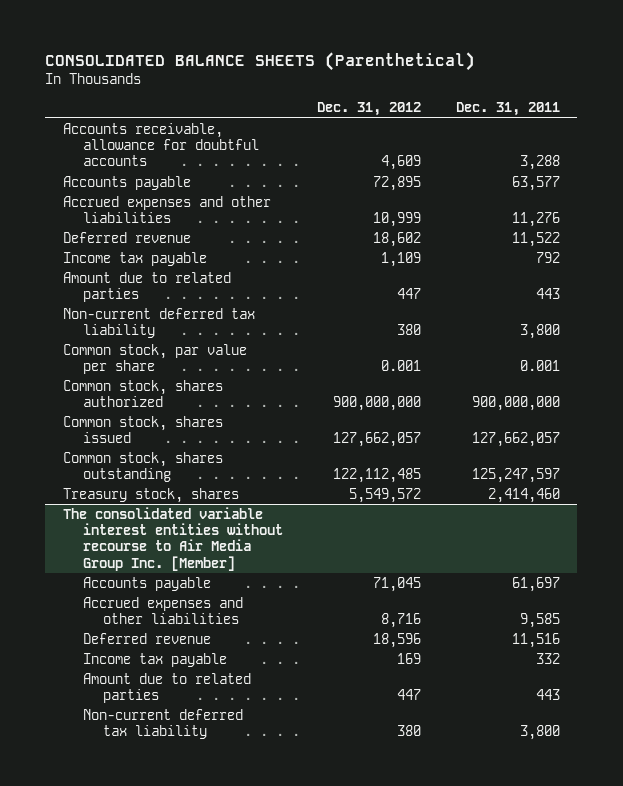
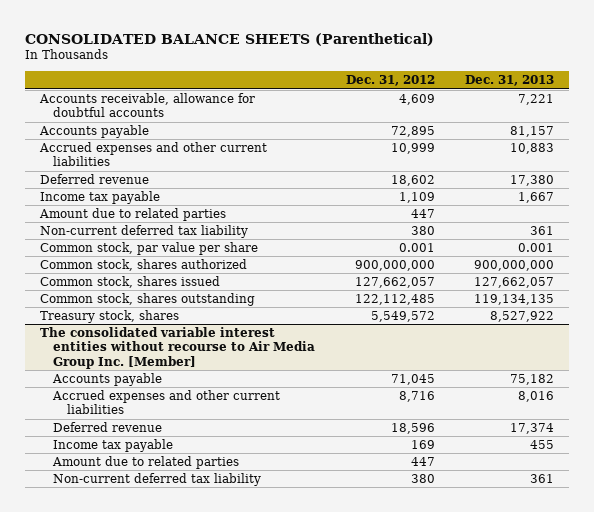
[456,102,561,117] Dec. 31, 2011 -> none
none -> [464,75,554,87] Dec. 31, 2013
[62,195,271,224] Accrued expenses and other liabilities -> [39,142,268,167] Accrued expenses and other current liabilities
[82,596,243,625] Accrued expenses and other liabilities -> [52,390,281,415] Accrued expenses and other current liabilities

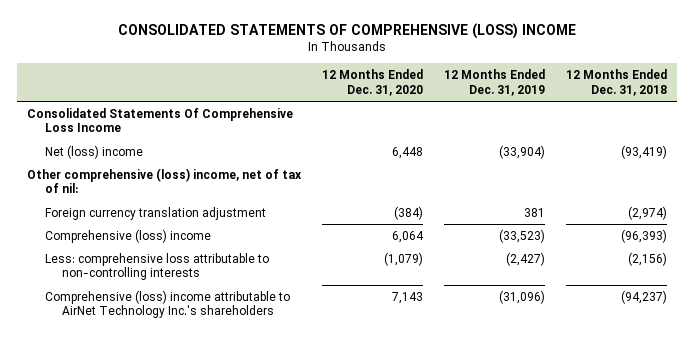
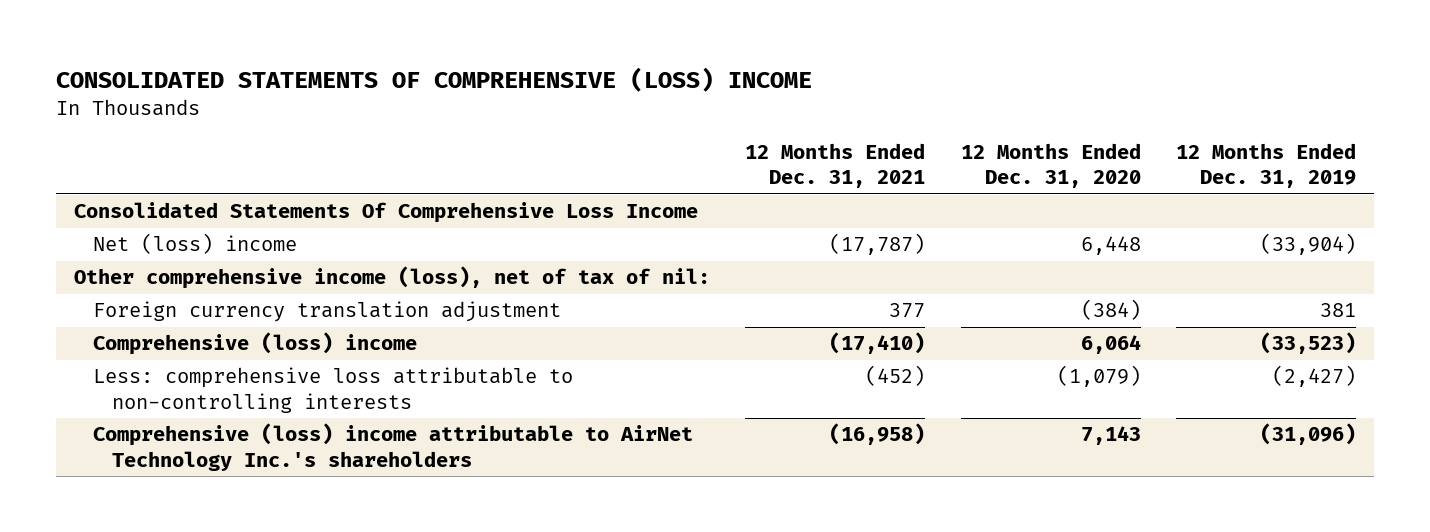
[565,69,667,96] 12 Months Ended Dec. 31, 2018 -> none
none -> [745,142,926,189] 12 Months Ended Dec. 31, 2021
[26,167,302,194] Other comprehensive (loss) income, net of tax of nil: -> [74,266,711,290] Other comprehensive income (loss), net of tax of nil:

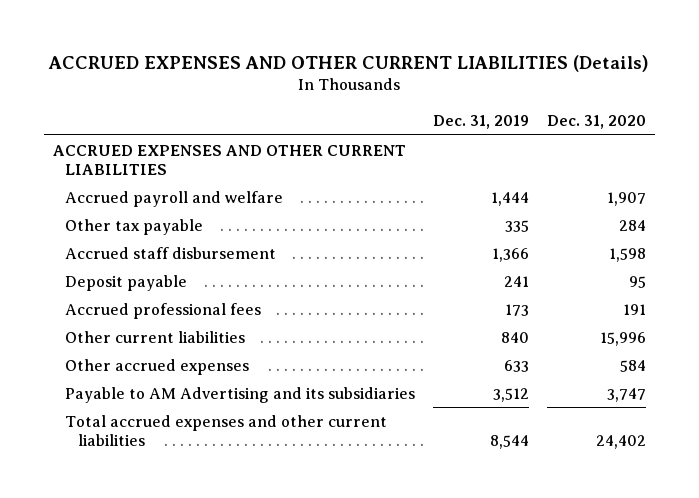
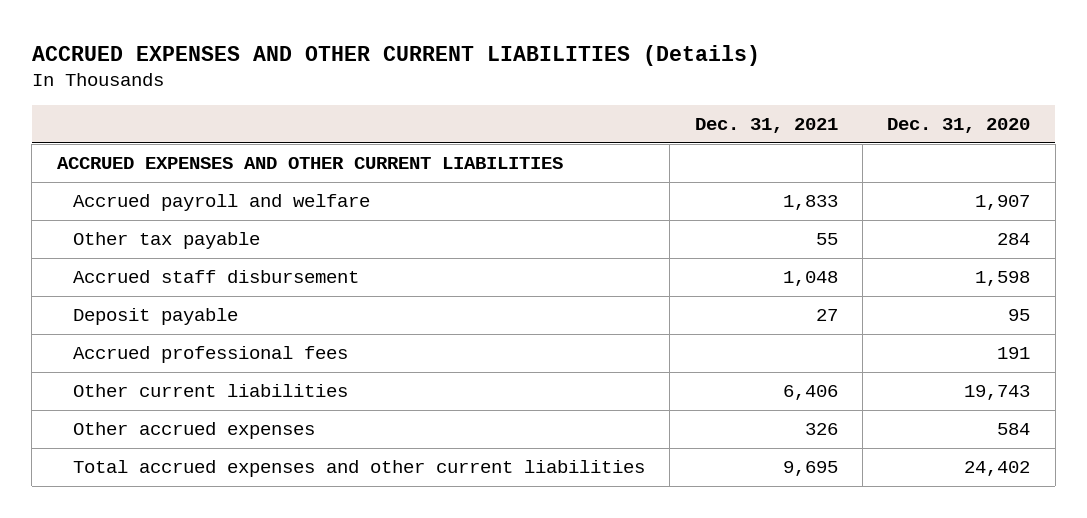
[433,114,530,129] Dec. 31, 2019 -> none
none -> [694,118,838,134] Dec. 31, 2021
[600,331,647,346] 15,996 -> [964,385,1031,401] 19,743
[65,386,416,403] Payable to AM Advertising and its subsidiaries -> none

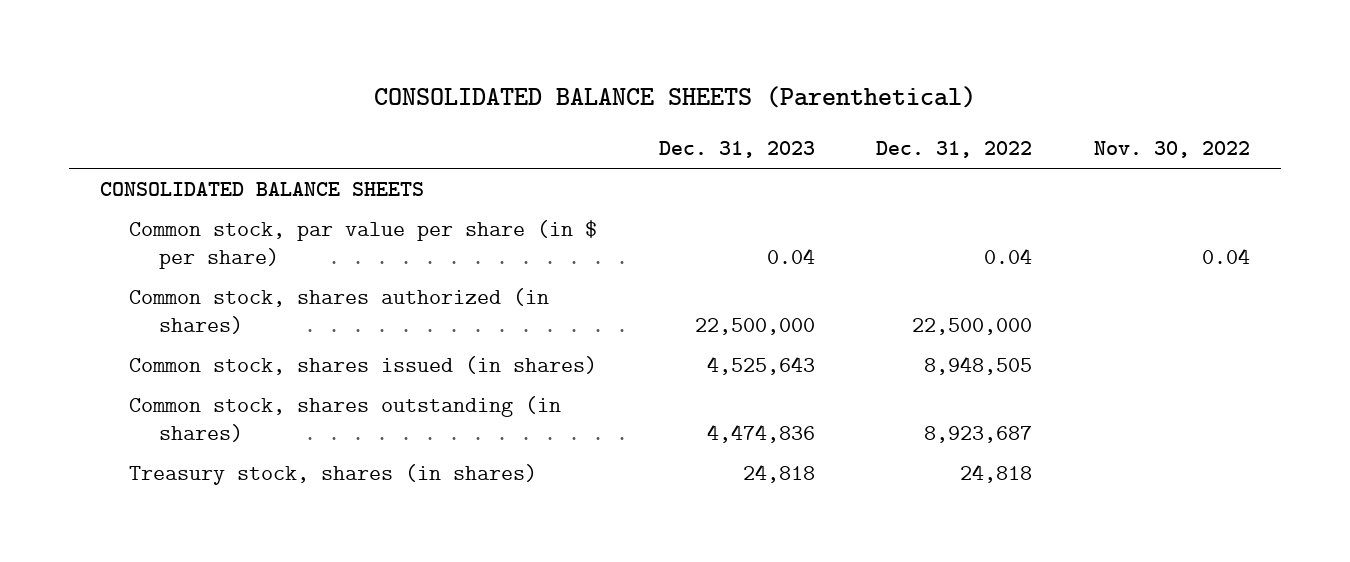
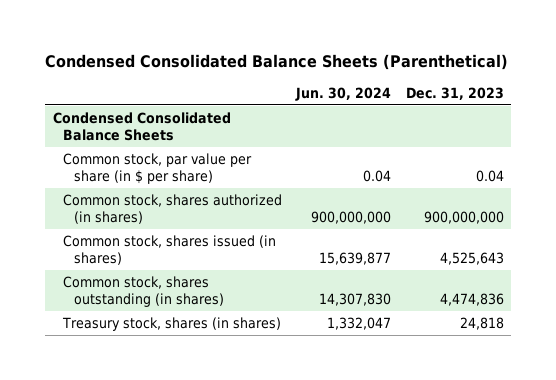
[373,85,976,108] CONSOLIDATED BALANCE SHEETS (Parenthetical) -> [45,53,509,70] Condensed Consolidated Balance Sheets (Parenthetical)
[876,141,1033,159] Dec. 31, 2022 -> none
[1094,141,1251,159] Nov. 30, 2022 -> none
none -> [295,86,392,101] Jun. 30, 2024
[99,182,424,197] CONSOLIDATED BALANCE SHEETS -> [52,112,231,142] Condensed Consolidated Balance Sheets
[694,317,815,335] 22,500,000 -> [423,211,504,225] 900,000,000

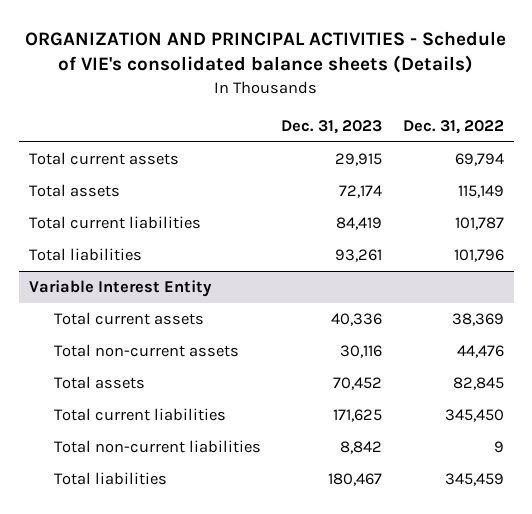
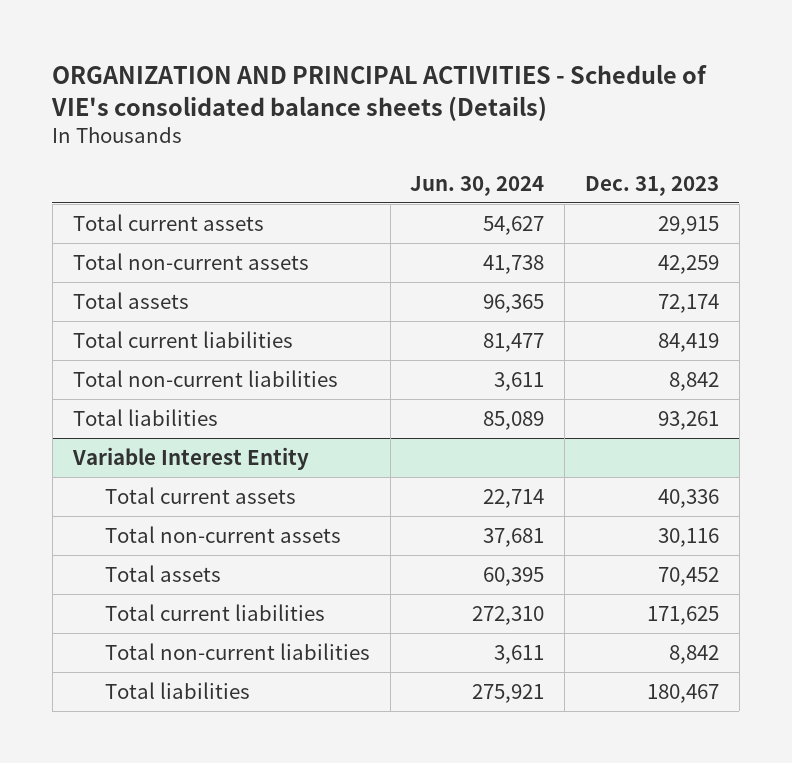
[402,119,504,134] Dec. 31, 2022 -> none
none -> [410,175,545,196] Jun. 30, 2024
none -> [72,252,309,270] Total non-current assets
none -> [72,369,338,387] Total non-current liabilities

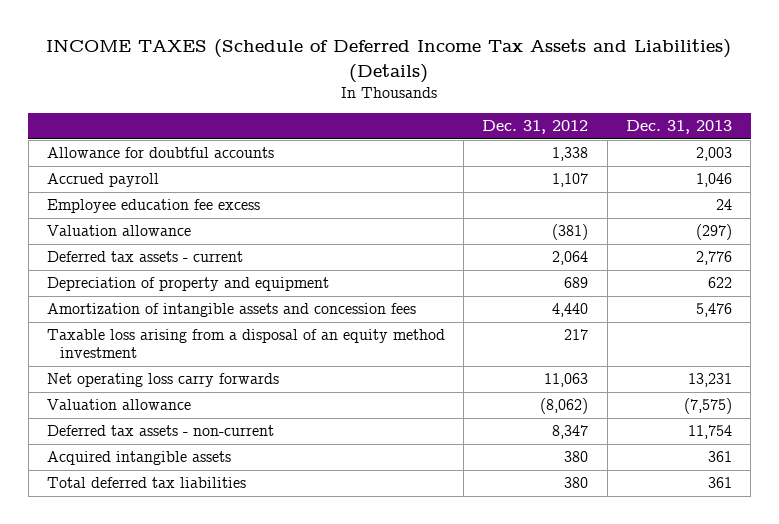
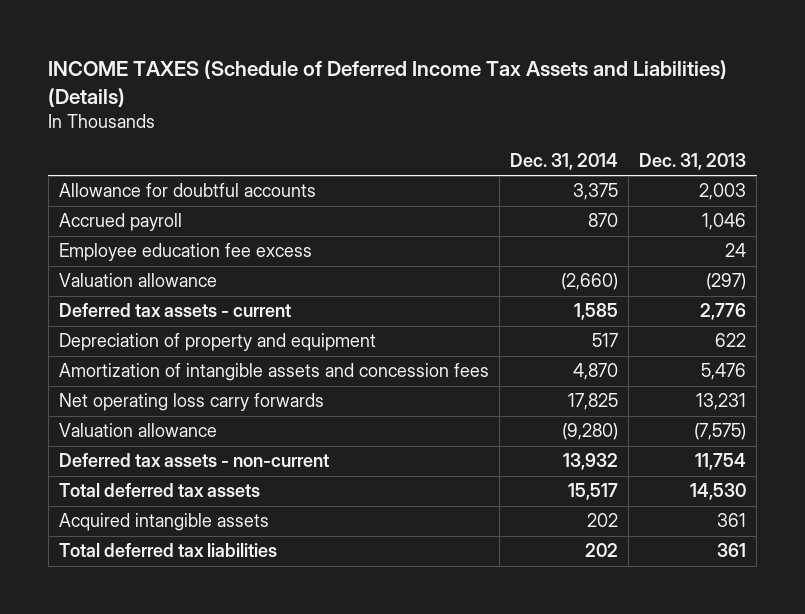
[482,120,589,135] Dec. 31, 2012 -> none
none -> [510,152,619,170] Dec. 31, 2014
[47,329,446,359] Taxable loss arising from a disposal of an equity method investment -> none
none -> [58,483,260,498] Total deferred tax assets

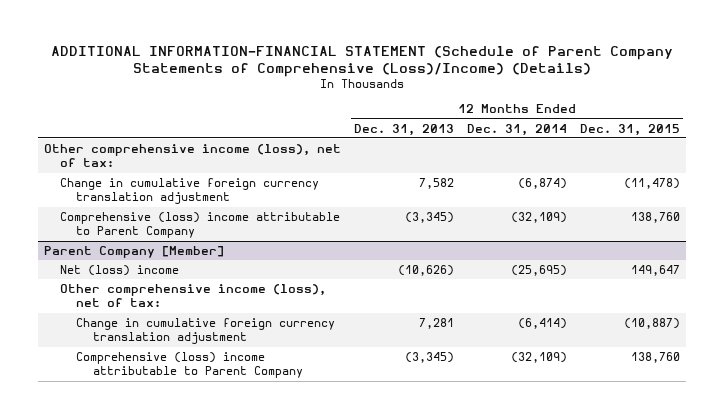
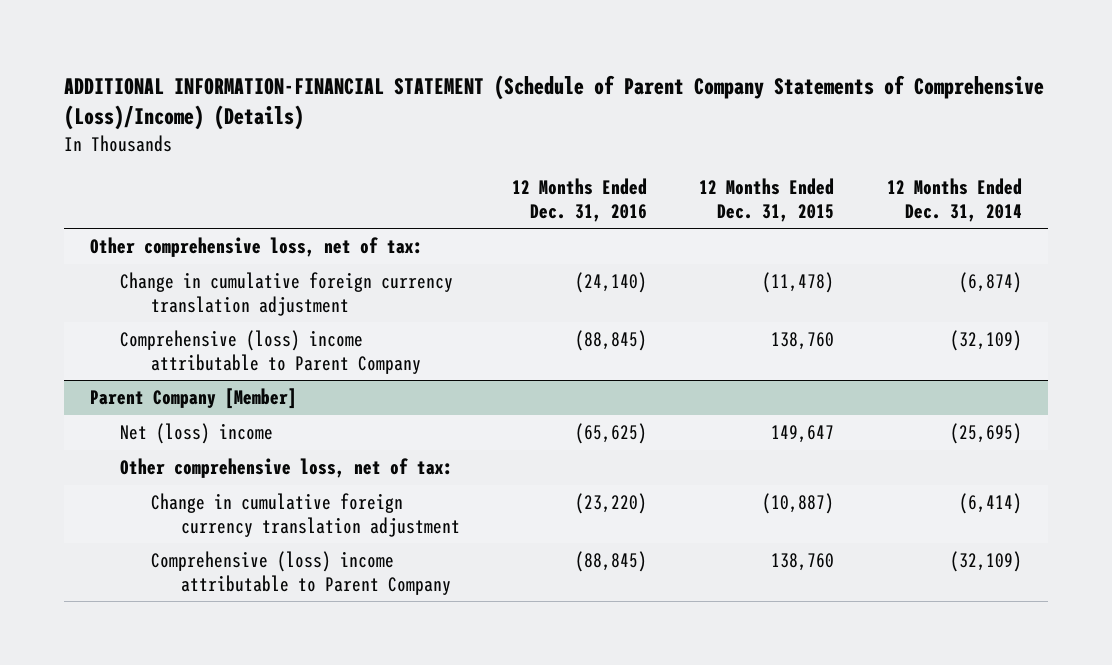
[354,123,455,136] Dec. 31, 2013 -> none
none -> [512,178,648,222] 12 Months Ended Dec. 31, 2016
[44,143,342,168] Other comprehensive income (loss), net of tax: -> [90,237,424,258] Other comprehensive loss, net of tax:
[60,283,327,308] Other comprehensive income (loss), net of tax: -> [120,458,454,479] Other comprehensive loss, net of tax:

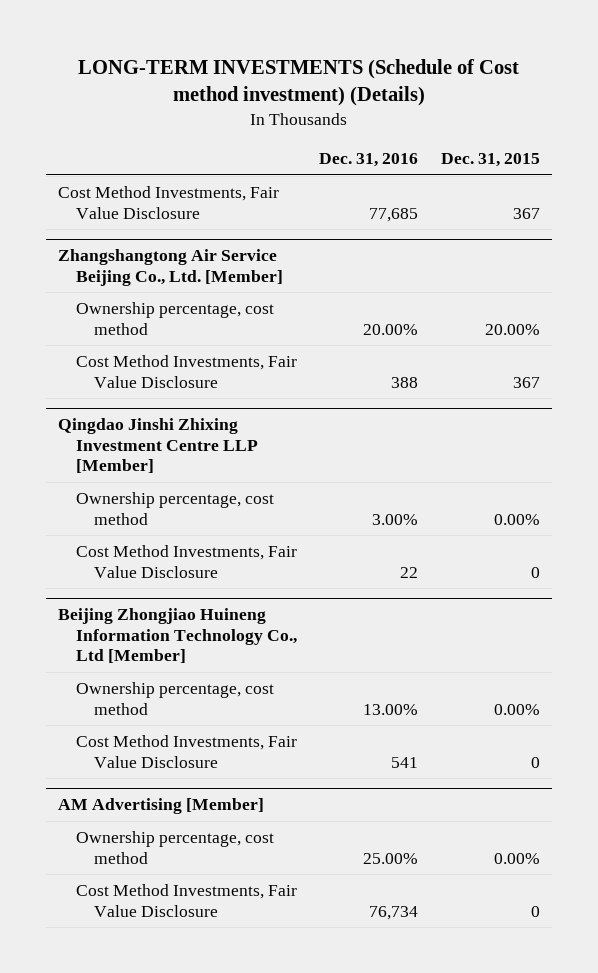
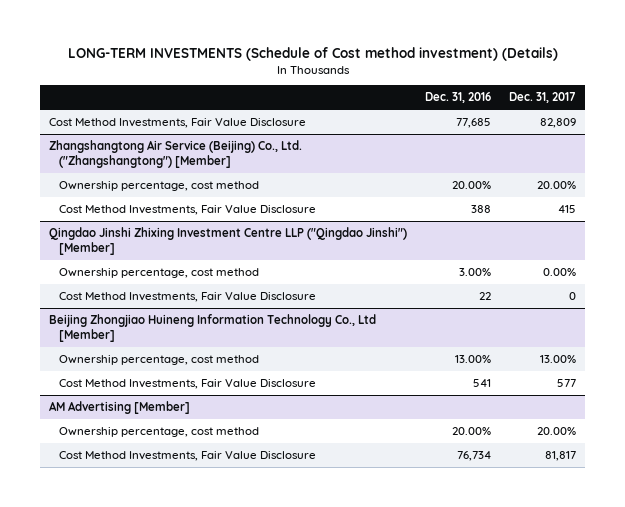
[441,153,541,168] Dec. 31, 2015 -> none
none -> [508,92,576,104] Dec. 31, 2017
[57,249,283,286] Zhangshangtong Air Service Beijing Co., Ltd. [Member] -> [49,140,303,168] Zhangshangtong Air Service (Beijing) Co., Ltd. ("Zhangshangtong") [Member]
[57,418,258,474] Qingdao Jinshi Zhixing Investment Centre LLP [Member] -> [49,227,408,255] Qingdao Jinshi Zhixing Investment Centre LLP ("Qingdao Jinshi") [Member]
[363,852,419,864] 25.00% -> [452,427,492,436] 20.00%

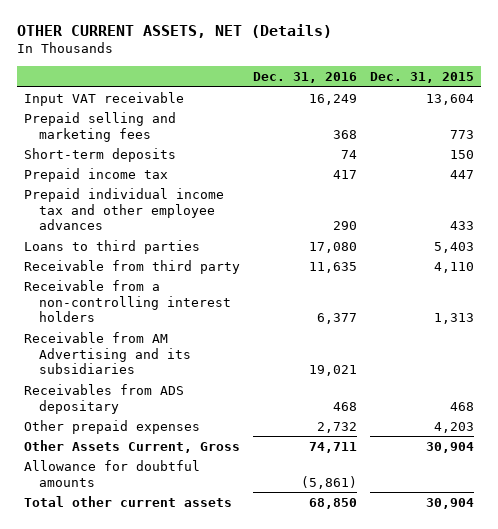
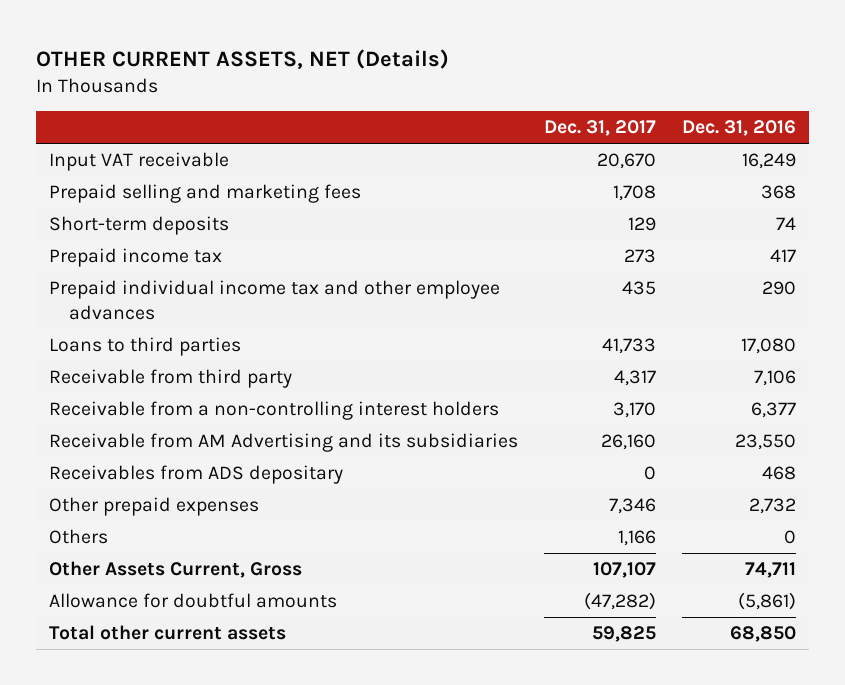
[370,71,475,83] Dec. 31, 2015 -> none
none -> [544,120,657,137] Dec. 31, 2017
[308,261,357,273] 11,635 -> [754,370,797,387] 7,106
[308,365,357,377] 19,021 -> [735,434,797,451] 23,550
none -> [48,529,108,545] Others

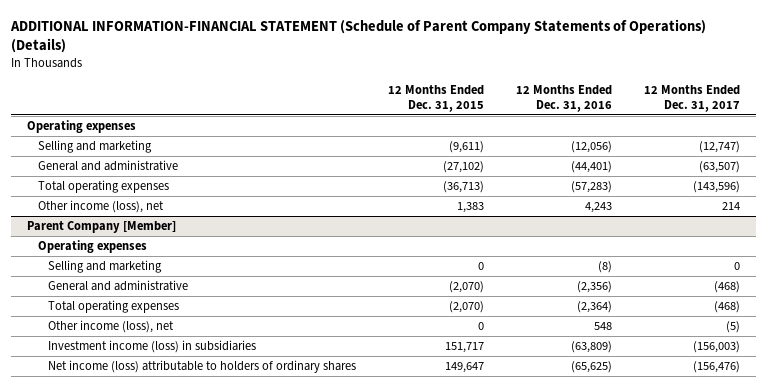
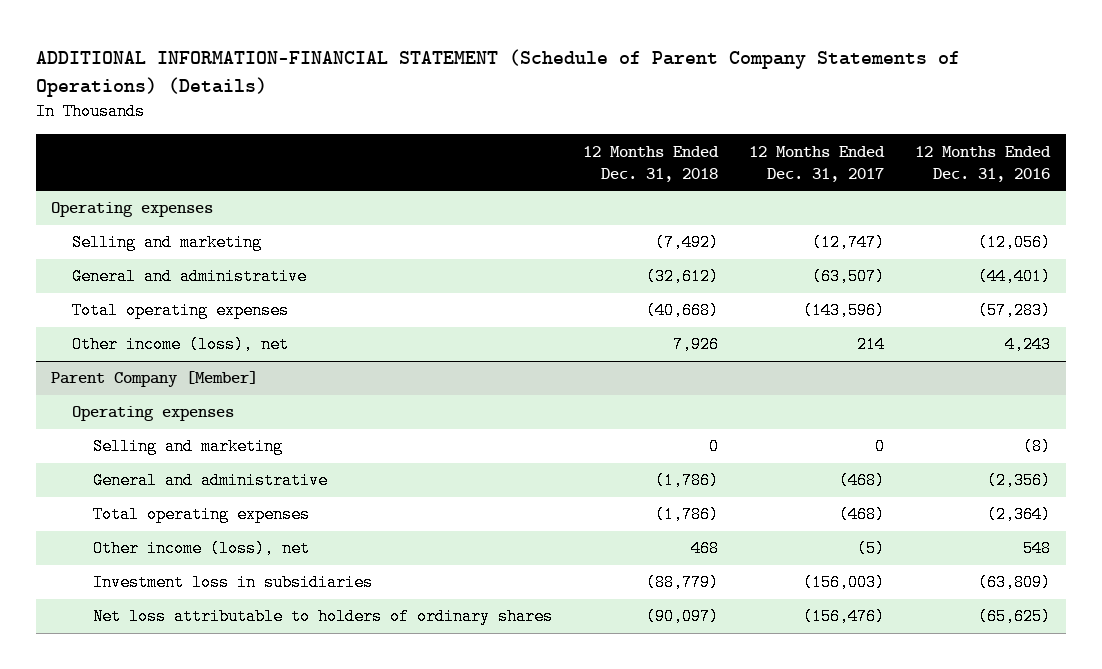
[388,84,485,112] 12 Months Ended Dec. 31, 2015 -> none
none -> [583,145,720,182] 12 Months Ended Dec. 31, 2018
[48,340,257,354] Investment income (loss) in subsidiaries -> [93,574,374,592] Investment loss in subsidiaries
[48,360,357,374] Net income (loss) attributable to holders of ordinary shares -> [93,608,554,626] Net loss attributable to holders of ordinary shares

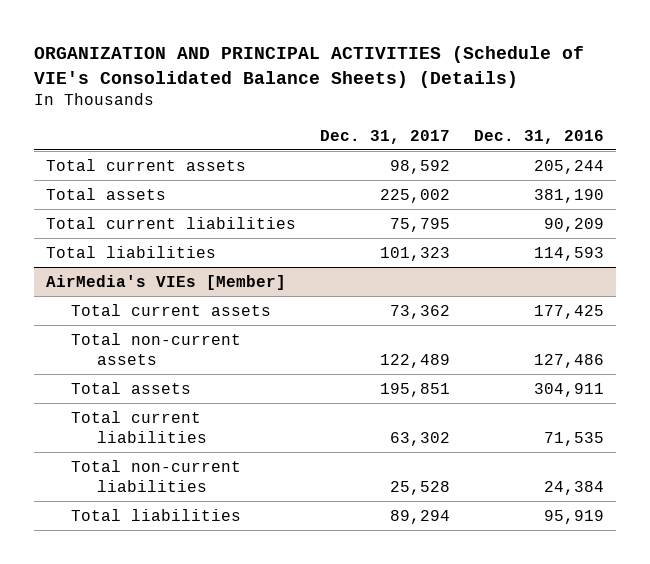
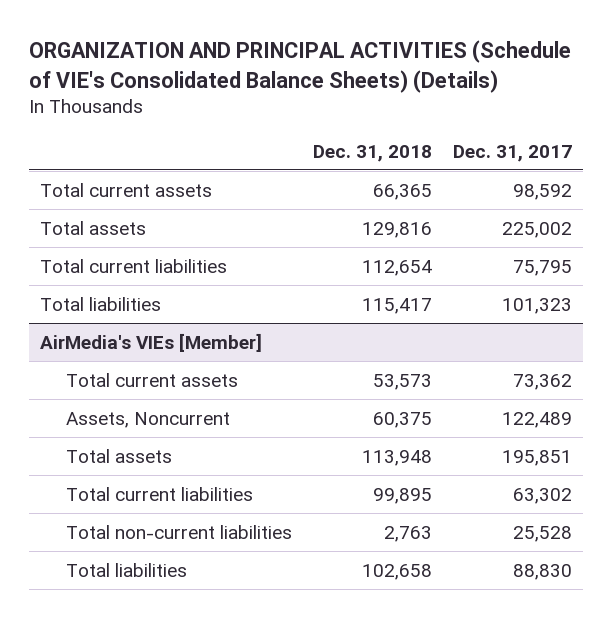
[473,129,604,144] Dec. 31, 2016 -> none
none -> [313,144,433,162] Dec. 31, 2018
[71,332,242,365] Total non-current assets -> [65,411,230,428] Assets, Noncurrent
[390,509,451,524] 89,294 -> [513,563,573,580] 88,830

